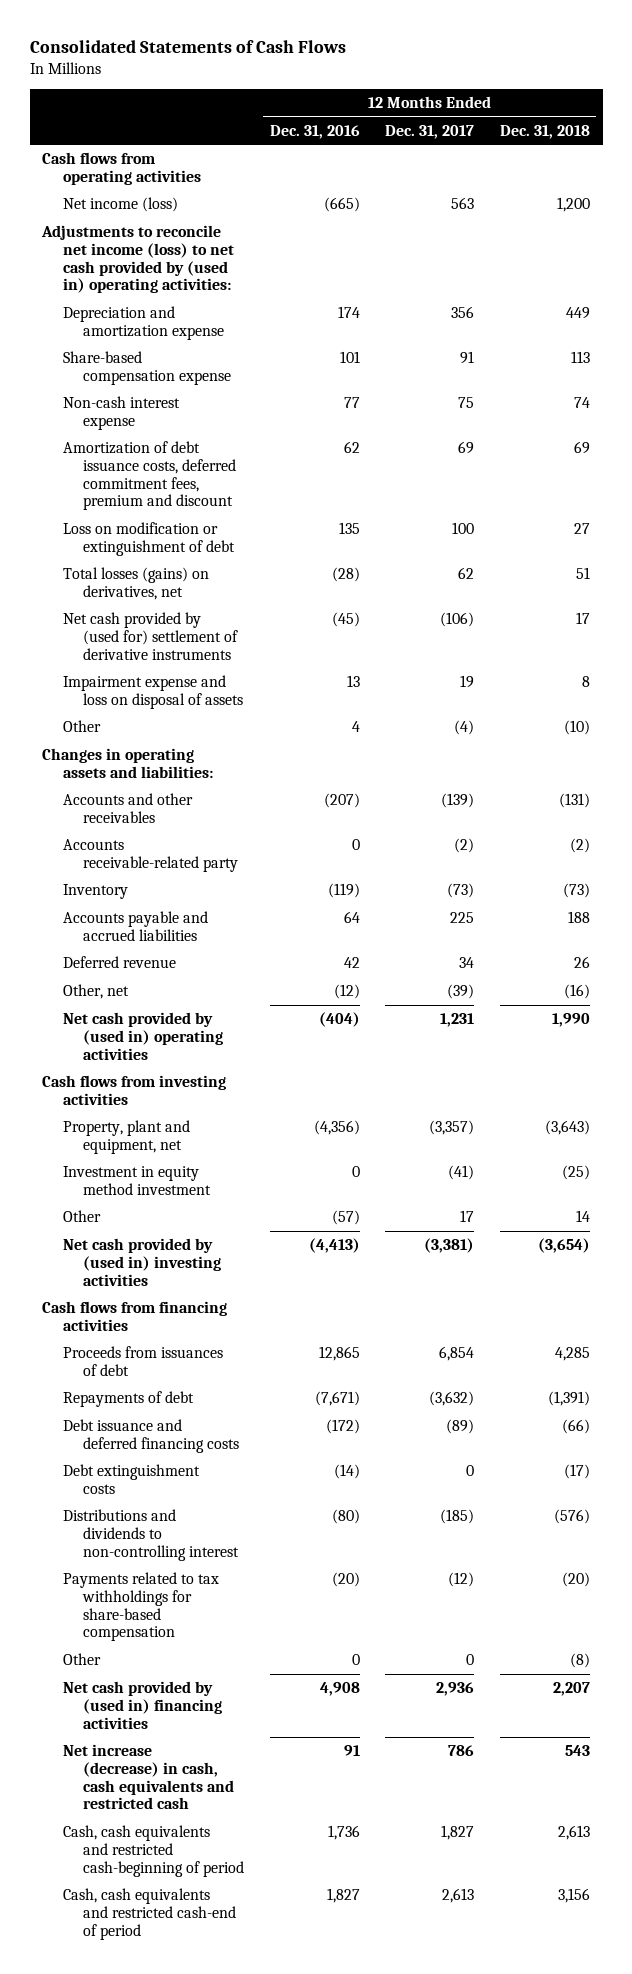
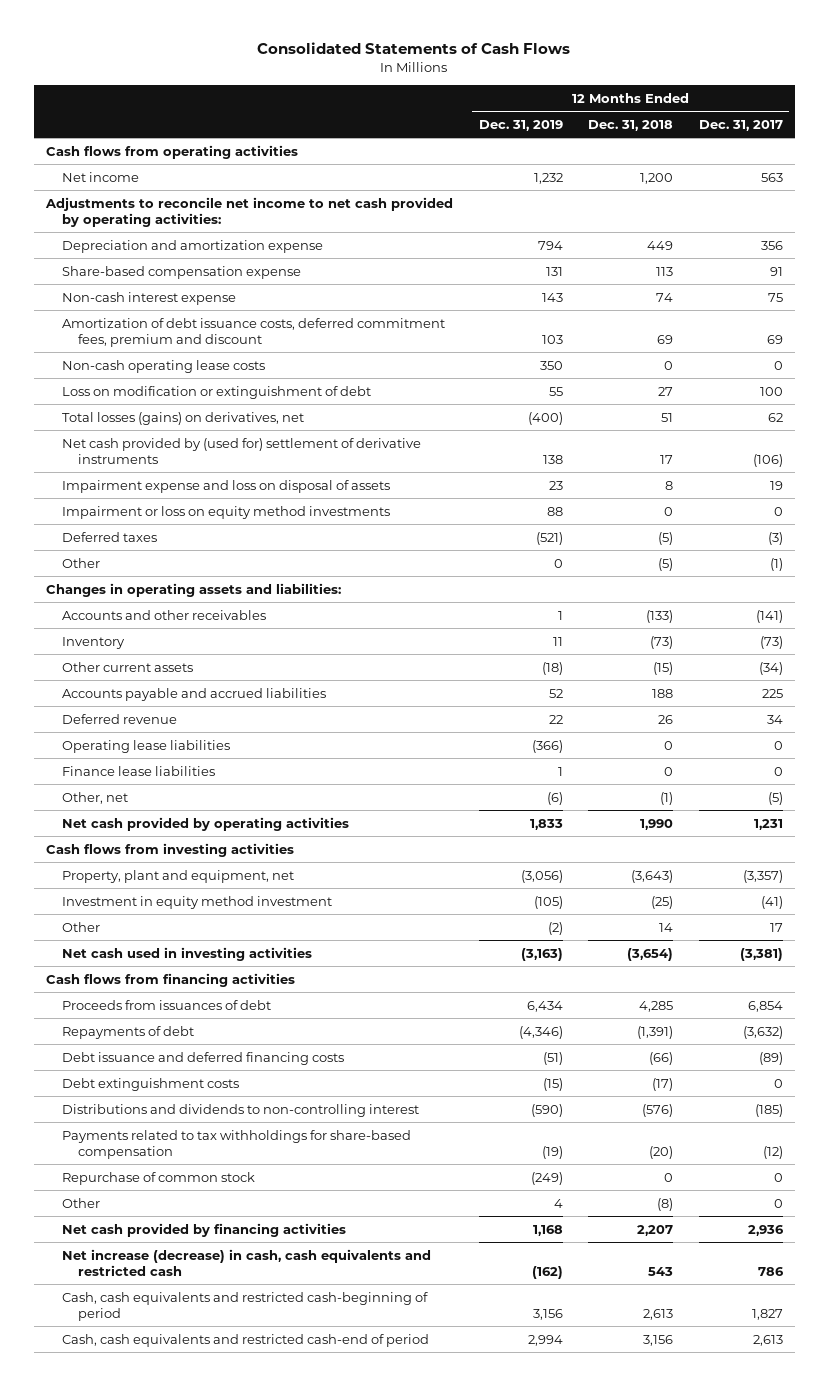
[269,124,360,139] Dec. 31, 2016 -> none
none -> [478,120,563,132] Dec. 31, 2019
[62,196,178,212] Net income (loss) -> [62,171,140,182] Net income
[41,224,234,294] Adjustments to reconcile net income (loss) to net cash provided by (used in) operating activities: -> [45,196,454,227] Adjustments to reconcile net income to net cash provided by operating activities:
none -> [62,359,266,373] Non-cash operating lease costs
none -> [62,505,391,519] Impairment or loss on equity method investments
none -> [62,531,158,542] Deferred taxes
[454,719,475,735] (4) -> [769,557,783,571] (1)
[563,719,590,735] (10) -> [658,557,674,571] (5)
[62,838,238,872] Accounts receivable-related party -> none
[441,792,475,808] (139) -> [755,609,783,623] (141)
[558,792,590,808] (131) -> [646,609,674,623] (133)
none -> [62,661,194,672] Other current assets
none -> [62,739,231,753] Operating lease liabilities
none -> [62,765,216,776] Finance lease liabilities
[447,983,475,999] (39) -> [767,791,783,805] (5)
[563,983,590,999] (16) -> [660,791,674,805] (1)
[62,1011,223,1060] Net cash provided by (used in) operating activities -> [62,816,350,831] Net cash provided by operating activities
[62,1237,221,1286] Net cash provided by (used in) investing activities -> [62,946,313,961] Net cash used in investing activities
none -> [62,1171,256,1185] Repurchase of common stock
[62,1680,222,1729] Net cash provided by (used in) financing activities -> [62,1222,347,1237] Net cash provided by financing activities

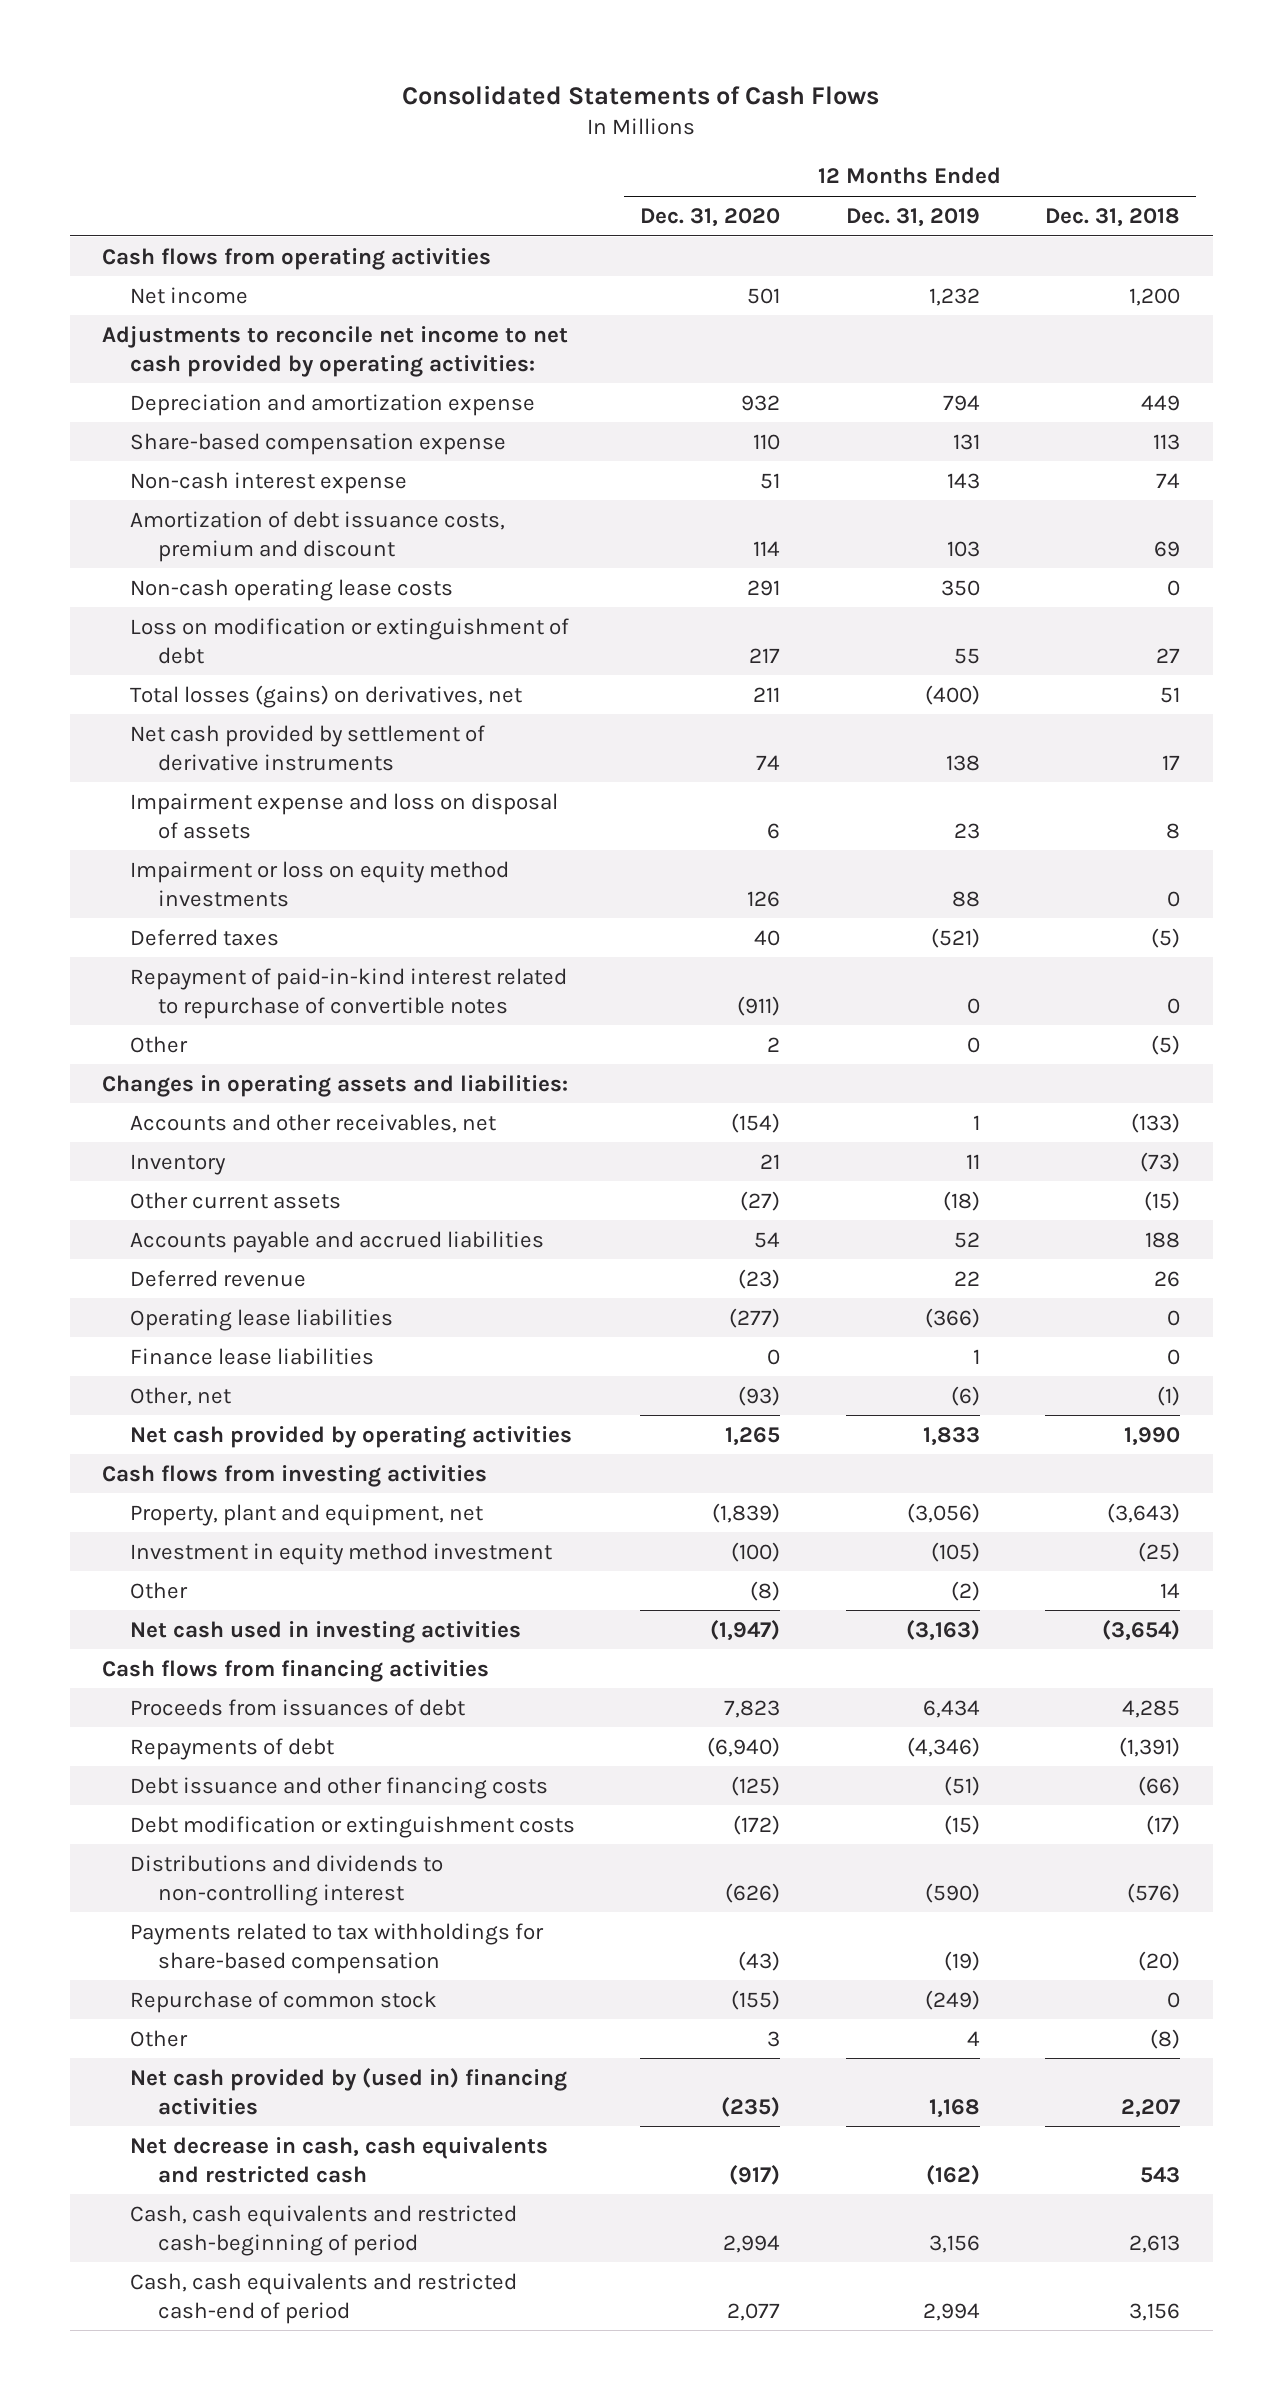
[698,120,783,132] Dec. 31, 2017 -> none
none -> [640,207,781,227] Dec. 31, 2020
[62,317,446,347] Amortization of debt issuance costs, deferred commitment fees, premium and discount -> [129,510,505,562] Amortization of debt issuance costs, premium and discount
[62,437,422,464] Net cash provided by (used for) settlement of derivative instruments -> [129,724,485,771] Net cash provided by settlement of derivative instruments
none -> [129,967,567,1019] Repayment of paid-in-kind interest related to repurchase of convertible notes
[62,609,267,620] Accounts and other receivables -> [129,1113,496,1133] Accounts and other receivables, net
[62,1051,345,1065] Debt issuance and deferred financing costs -> [129,1776,548,1799] Debt issuance and other financing costs
[62,1077,240,1091] Debt extinguishment costs -> [129,1815,575,1838] Debt modification or extinguishment costs
[62,1222,347,1237] Net cash provided by financing activities -> [129,2067,567,2115] Net cash provided by (used in) financing activities
[62,1248,432,1276] Net increase (decrease) in cash, cash equivalents and restricted cash -> [129,2136,548,2183] Net decrease in cash, cash equivalents and restricted cash

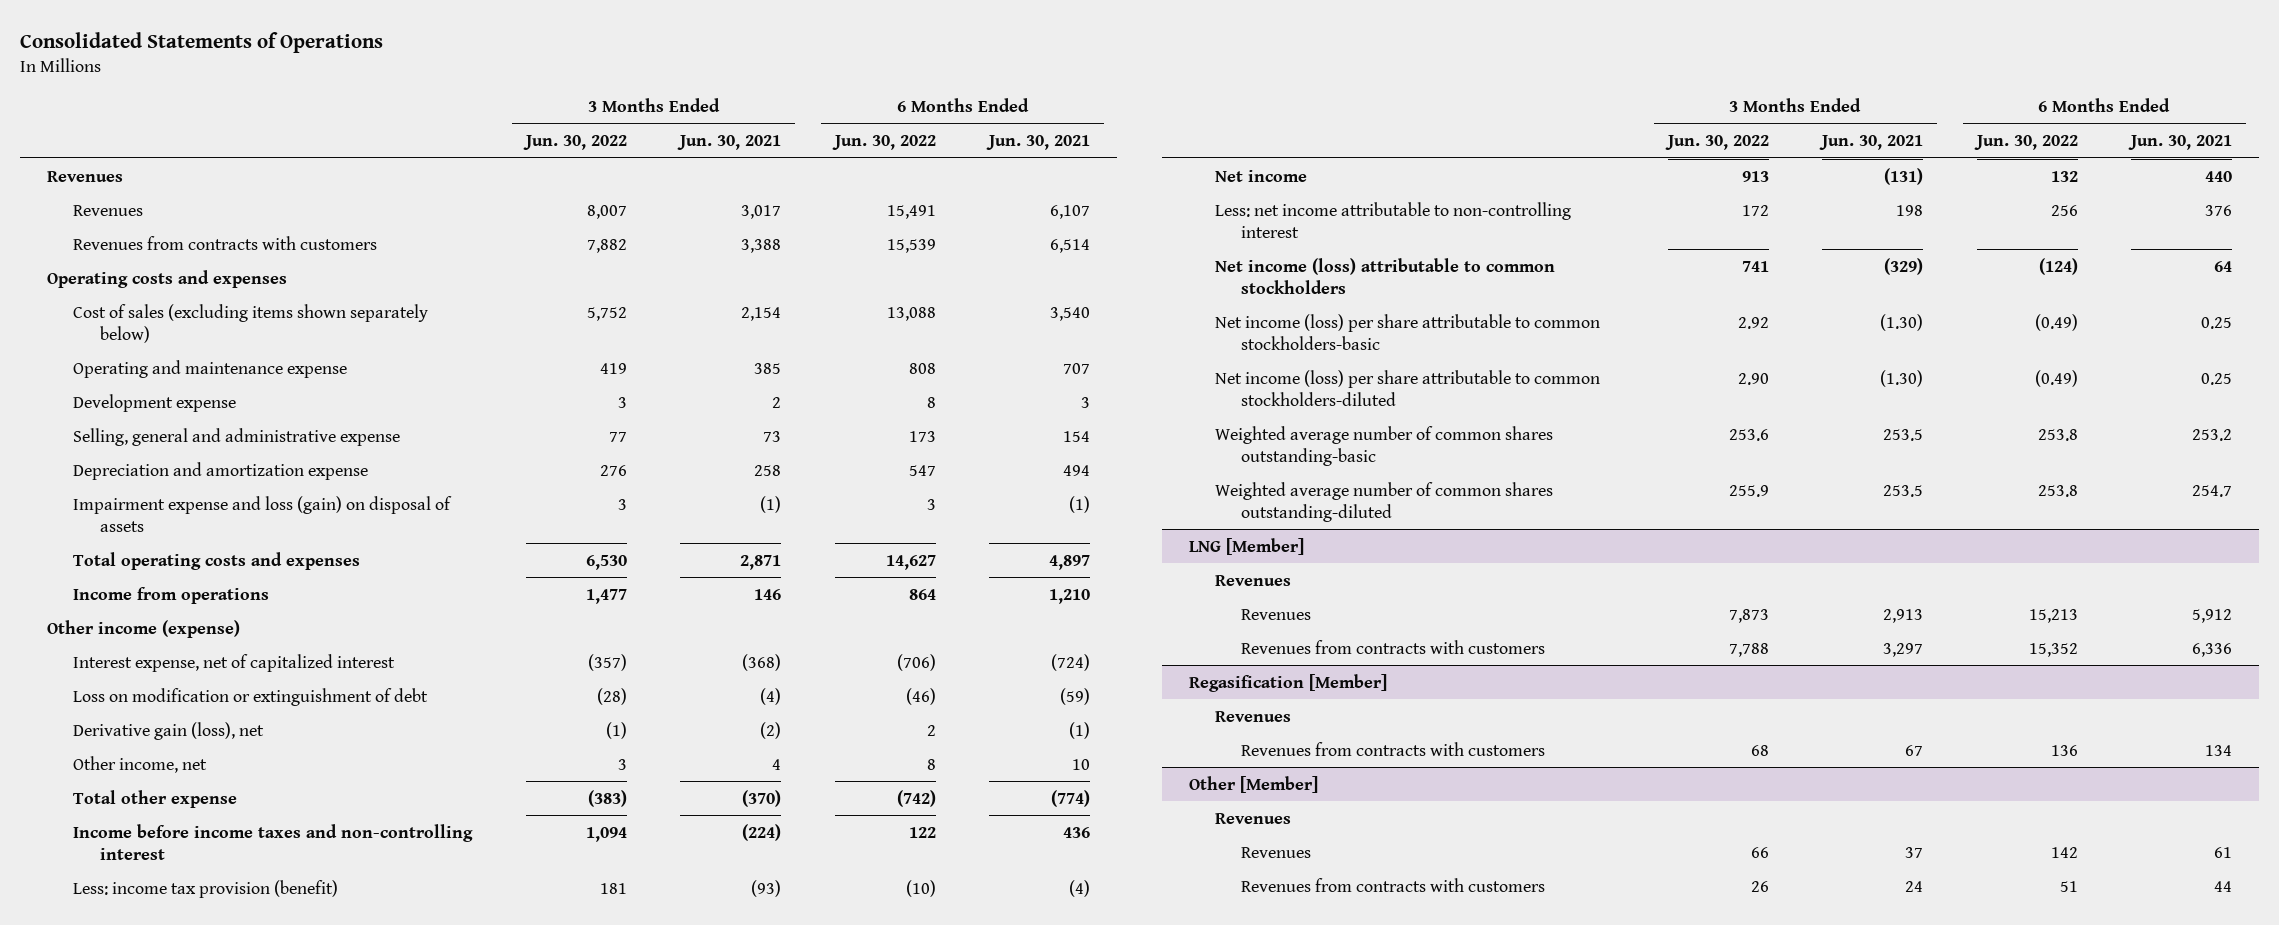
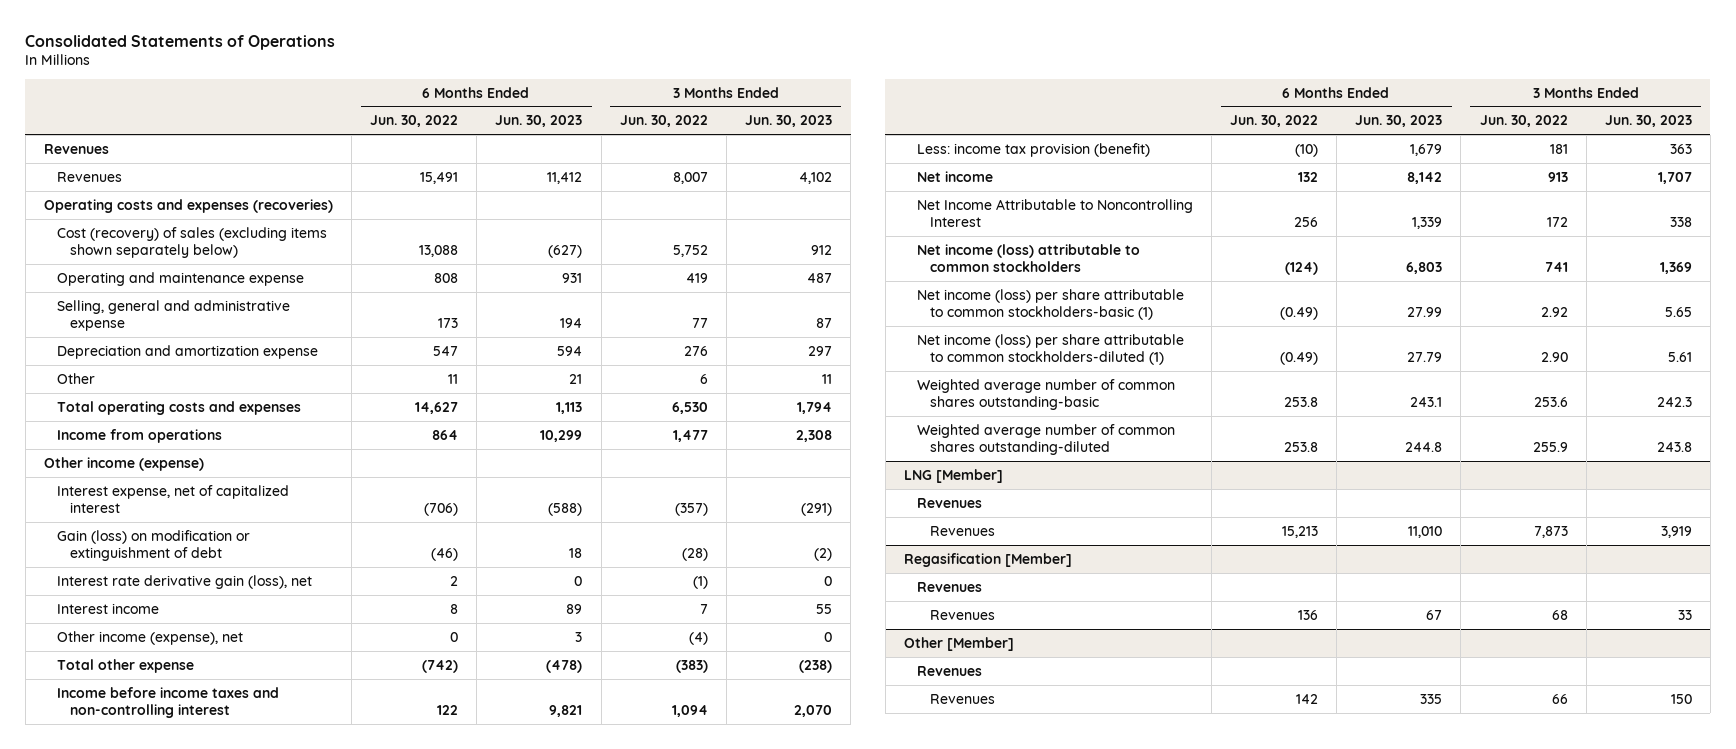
[677,135,782,151] Jun. 30, 2021 -> none
[986,135,1091,151] Jun. 30, 2021 -> none
none -> [495,115,583,128] Jun. 30, 2023
none -> [744,115,832,128] Jun. 30, 2023
[73,235,378,250] Revenues from contracts with customers -> none
[46,269,287,288] Operating costs and expenses -> [43,198,333,213] Operating costs and expenses (recoveries)
[73,303,429,343] Cost of sales (excluding items shown separately below) -> [56,226,327,259] Cost (recovery) of sales (excluding items shown separately below)
[73,393,237,412] Development expense -> none
[73,495,453,532] Impairment expense and loss (gain) on disposal of assets -> none
none -> [56,372,95,384] Other
[73,687,429,706] Loss on modification or extinguishment of debt -> [56,529,250,562] Gain (loss) on modification or extinguishment of debt
[73,721,265,740] Derivative gain (loss), net -> [56,574,312,589] Interest rate derivative gain (loss), net
none -> [56,602,159,614] Interest income
[73,755,208,773] Other income, net -> [56,630,243,645] Other income (expense), net
[617,758,627,770] 3 -> [688,631,708,645] (4)
[926,758,936,770] 8 -> [450,631,459,642] 0
[1215,201,1572,238] Less: net income attributable to non-controlling interest -> [916,198,1193,228] Net Income Attributable to Noncontrolling Interest
[1215,313,1601,350] Net income (loss) per share attributable to common stockholders-basic -> [916,288,1184,321] Net income (loss) per share attributable to common stockholders-basic (1)
[1215,369,1601,406] Net income (loss) per share attributable to common stockholders-diluted -> [916,333,1184,366] Net income (loss) per share attributable to common stockholders-diluted (1)
[1241,639,1546,654] Revenues from contracts with customers -> none
[1241,741,1546,756] Revenues from contracts with customers -> [929,609,995,620] Revenues
[1241,877,1546,892] Revenues from contracts with customers -> none

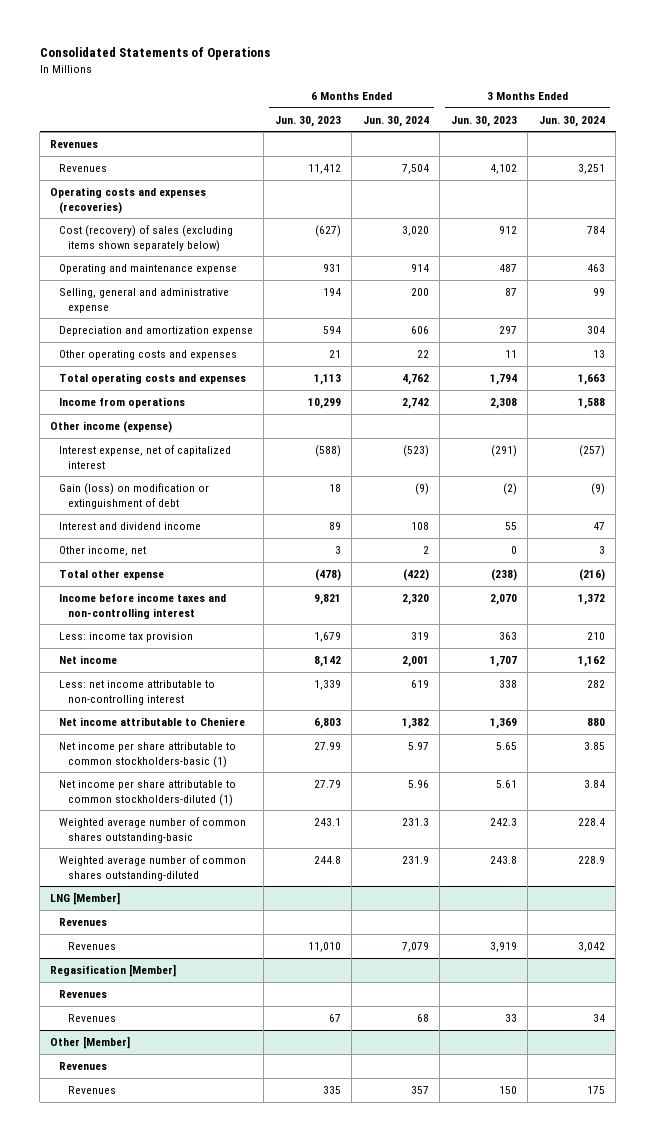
[370,115,459,128] Jun. 30, 2022 -> none
[619,115,708,128] Jun. 30, 2022 -> none
none -> [362,115,429,127] Jun. 30, 2024
none -> [538,115,605,127] Jun. 30, 2024
[56,372,95,384] Other -> [58,349,237,360] Other operating costs and expenses
[56,574,312,589] Interest rate derivative gain (loss), net -> none
[56,602,159,614] Interest income -> [58,521,201,530] Interest and dividend income
[56,630,243,645] Other income (expense), net -> [58,545,146,556] Other income, net
[916,142,1150,157] Less: income tax provision (benefit) -> [58,631,193,642] Less: income tax provision
[916,198,1193,228] Net Income Attributable to Noncontrolling Interest -> [58,679,215,705] Less: net income attributable to non-controlling interest
[916,243,1140,273] Net income (loss) attributable to common stockholders -> [58,716,245,726] Net income attributable to Cheniere
[916,288,1184,321] Net income (loss) per share attributable to common stockholders-basic (1) -> [58,741,236,768] Net income per share attributable to common stockholders-basic (1)
[916,333,1184,366] Net income (loss) per share attributable to common stockholders-diluted (1) -> [58,779,236,806] Net income per share attributable to common stockholders-diluted (1)

